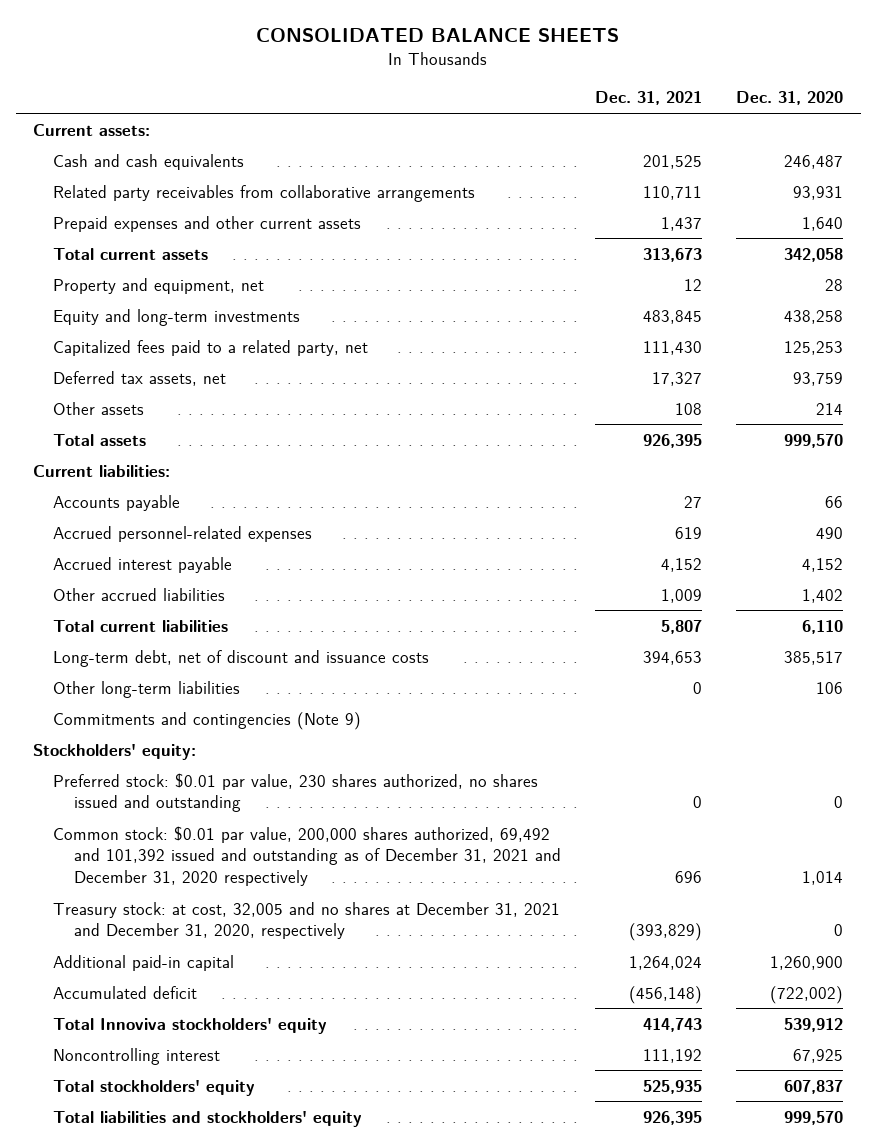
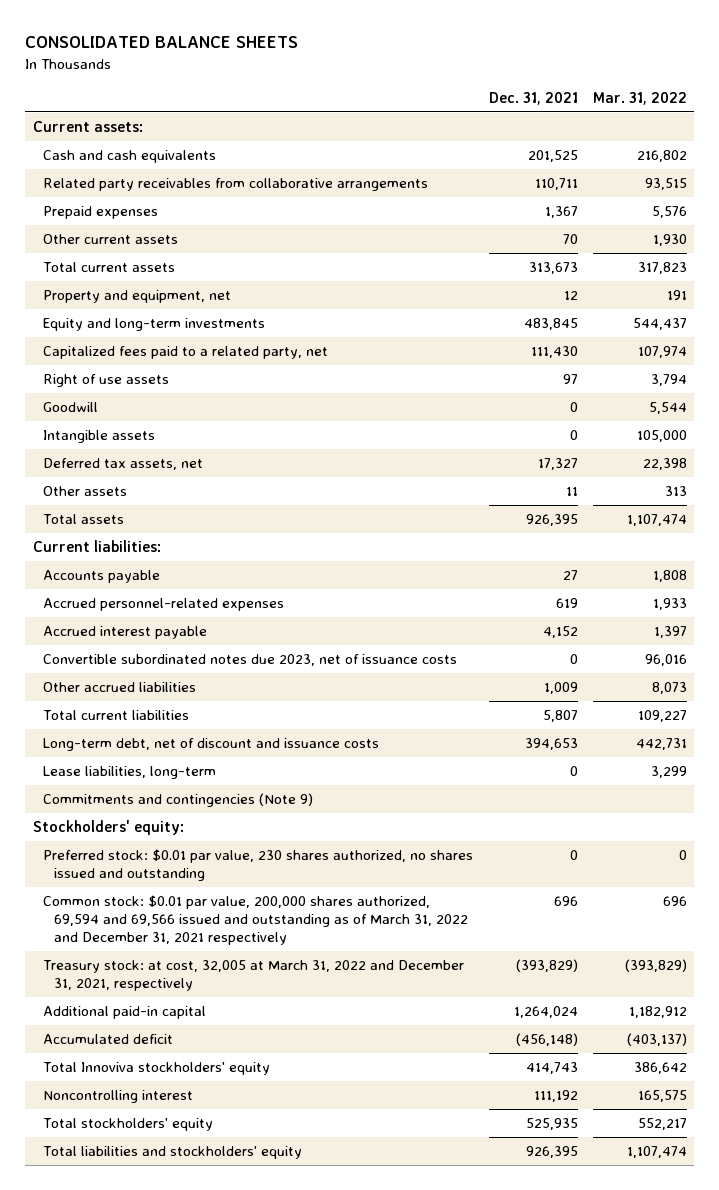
[736,91,844,106] Dec. 31, 2020 -> none
none -> [592,91,687,105] Mar. 31, 2022
[53,215,362,232] Prepaid expenses and other current assets -> [43,206,159,220] Prepaid expenses
[661,216,703,231] 1,437 -> [544,206,578,219] 1,367
none -> [43,234,179,245] Other current assets
none -> [43,374,170,388] Right of use assets
none -> [43,402,99,413] Goodwill
none -> [43,430,156,444] Intangible assets
[675,402,703,415] 108 -> [565,487,578,497] 11
none -> [43,654,458,667] Convertible subordinated notes due 2023, net of issuance costs
[53,680,241,698] Other long-term liabilities -> [43,766,217,780] Lease liabilities, long-term
[53,825,562,886] Common stock: $0.01 par value, 200,000 shares authorized, 69,492 and 101,392 issued and outstanding as of December 31, 2021 and December 31, 2020 respectively -> [43,895,469,945] Common stock: $0.01 par value, 200,000 shares authorized, 69,594 and 69,566 issued and outstanding as of March 31, 2022 and December 31, 2021 respectively
[53,901,561,940] Treasury stock: at cost, 32,005 and no shares at December 31, 2021 and December 31, 2020, respectively -> [43,960,465,991] Treasury stock: at cost, 32,005 at March 31, 2022 and December 31, 2021, respectively

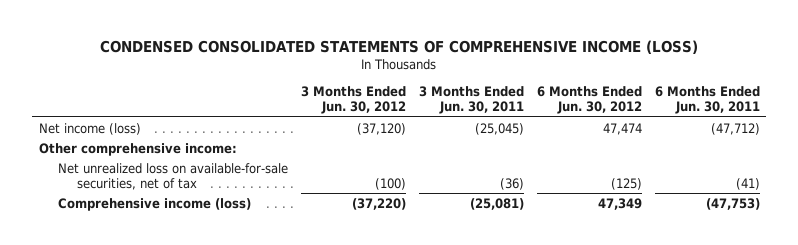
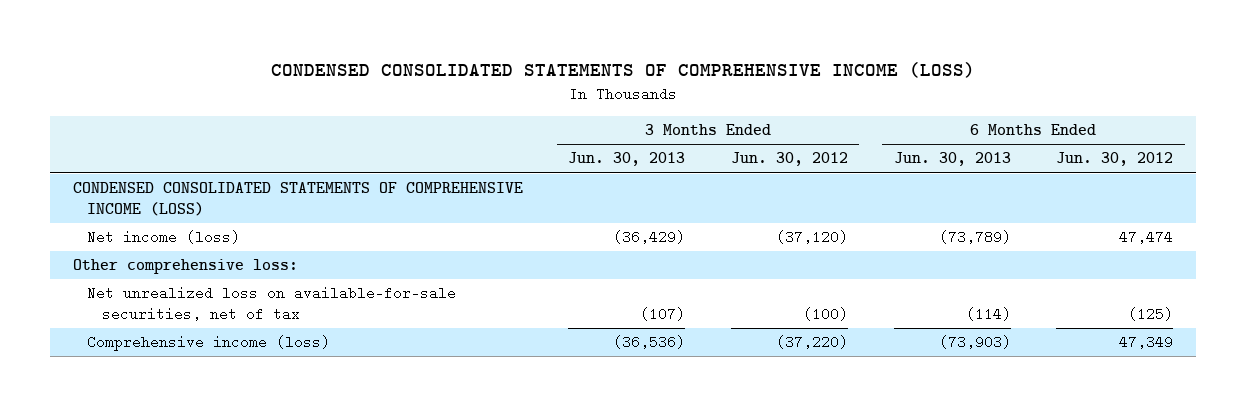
[418,85,524,115] 3 Months Ended Jun. 30, 2011 -> none
[654,85,760,115] 6 Months Ended Jun. 30, 2011 -> none
none -> [568,152,686,167] Jun. 30, 2013
none -> [893,152,1011,167] Jun. 30, 2013
none -> [72,182,523,216] CONDENSED CONSOLIDATED STATEMENTS OF COMPREHENSIVE INCOME (LOSS)
[38,142,237,156] Other comprehensive income: -> [72,259,298,275] Other comprehensive loss:

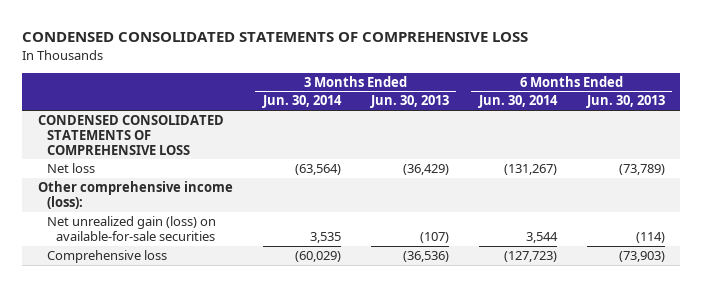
[270,61,975,78] CONDENSED CONSOLIDATED STATEMENTS OF COMPREHENSIVE INCOME (LOSS) -> [22,32,529,43] CONDENSED CONSOLIDATED STATEMENTS OF COMPREHENSIVE LOSS
[730,152,848,167] Jun. 30, 2012 -> none
[1056,152,1174,167] Jun. 30, 2012 -> none
none -> [261,95,342,109] Jun. 30, 2014
none -> [477,95,558,109] Jun. 30, 2014
[72,182,523,216] CONDENSED CONSOLIDATED STATEMENTS OF COMPREHENSIVE INCOME (LOSS) -> [37,114,224,155] CONDENSED CONSOLIDATED STATEMENTS OF COMPREHENSIVE LOSS
[87,230,241,245] Net income (loss) -> [46,162,95,173] Net loss
[72,259,298,275] Other comprehensive loss: -> [37,180,233,209] Other comprehensive income (loss):
[87,286,457,321] Net unrealized loss on available-for-sale securities, net of tax -> [46,215,216,241] Net unrealized gain (loss) on available-for-sale securities
[87,335,331,352] Comprehensive income (loss) -> [46,249,167,263] Comprehensive loss

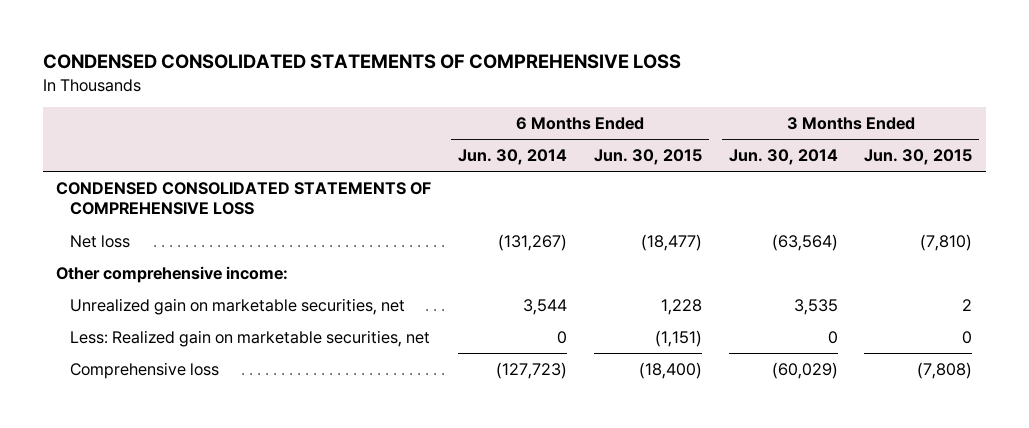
[369,95,449,109] Jun. 30, 2013 -> none
[585,95,665,109] Jun. 30, 2013 -> none
none -> [593,149,702,166] Jun. 30, 2015
none -> [864,149,973,166] Jun. 30, 2015
[37,180,233,209] Other comprehensive income (loss): -> [56,265,289,283] Other comprehensive income:
[46,215,216,241] Net unrealized gain (loss) on available-for-sale securities -> [69,297,405,315] Unrealized gain on marketable securities, net
none -> [69,329,430,347] Less: Realized gain on marketable securities, net

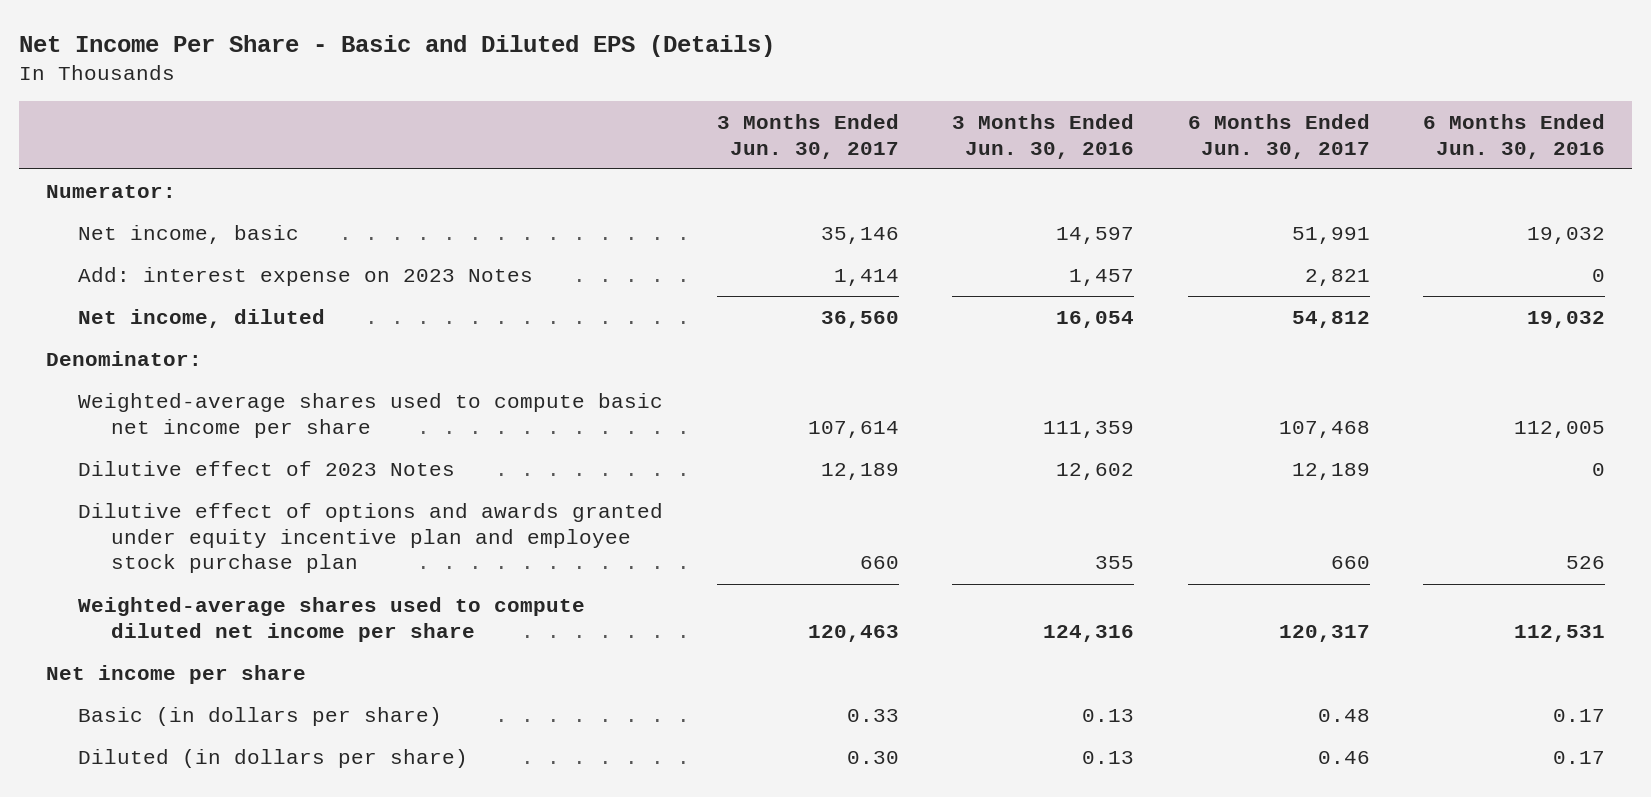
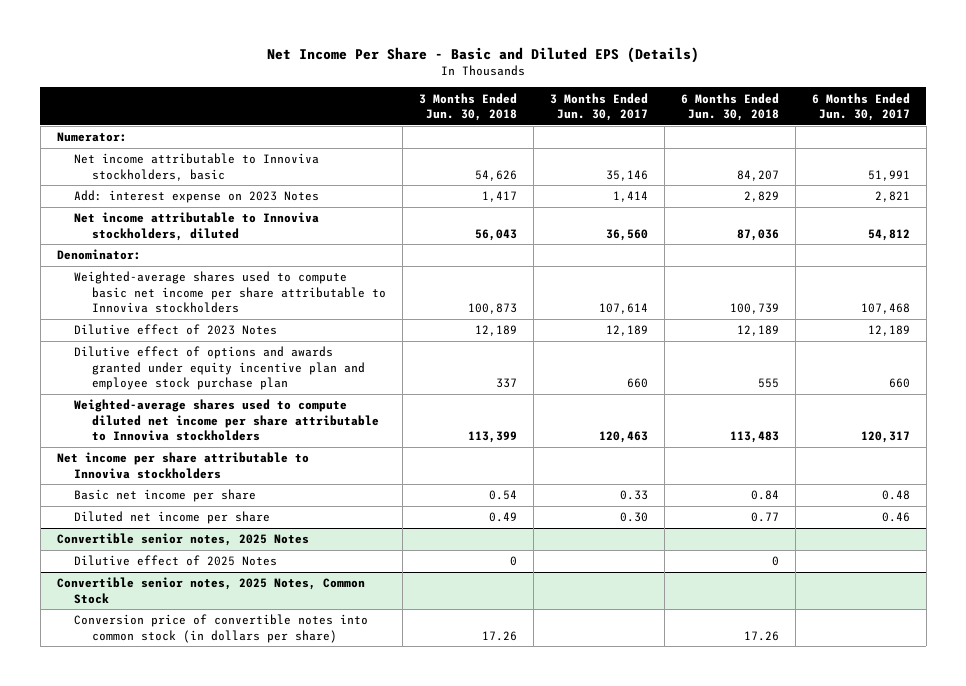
[952,114,1135,159] 3 Months Ended Jun. 30, 2016 -> none
[1423,114,1606,159] 6 Months Ended Jun. 30, 2016 -> none
none -> [418,92,517,122] 3 Months Ended Jun. 30, 2018
none -> [680,92,779,122] 6 Months Ended Jun. 30, 2018
[78,225,300,245] Net income, basic -> [74,153,320,181] Net income attributable to Innoviva stockholders, basic
[78,309,326,329] Net income, diluted -> [74,212,320,241] Net income attributable to Innoviva stockholders, diluted
[78,393,664,438] Weighted-average shares used to compute basic net income per share -> [74,271,386,314] Weighted-average shares used to compute basic net income per share attributable to Innoviva stockholders
[78,597,586,642] Weighted-average shares used to compute diluted net income per share -> [74,399,379,442] Weighted-average shares used to compute diluted net income per share attributable to Innoviva stockholders
[45,665,306,685] Net income per share -> [56,452,309,479] Net income per share attributable to Innoviva stockholders
[78,707,443,727] Basic (in dollars per share) -> [74,489,257,503] Basic net income per share
[78,749,469,769] Diluted (in dollars per share) -> [74,511,271,525] Diluted net income per share
none -> [56,533,309,547] Convertible senior notes, 2025 Notes
none -> [74,555,278,567] Dilutive effect of 2025 Notes
none -> [56,577,365,604] Convertible senior notes, 2025 Notes, Common Stock
none -> [74,614,369,643] Conversion price of convertible notes into common stock (in dollars per share)

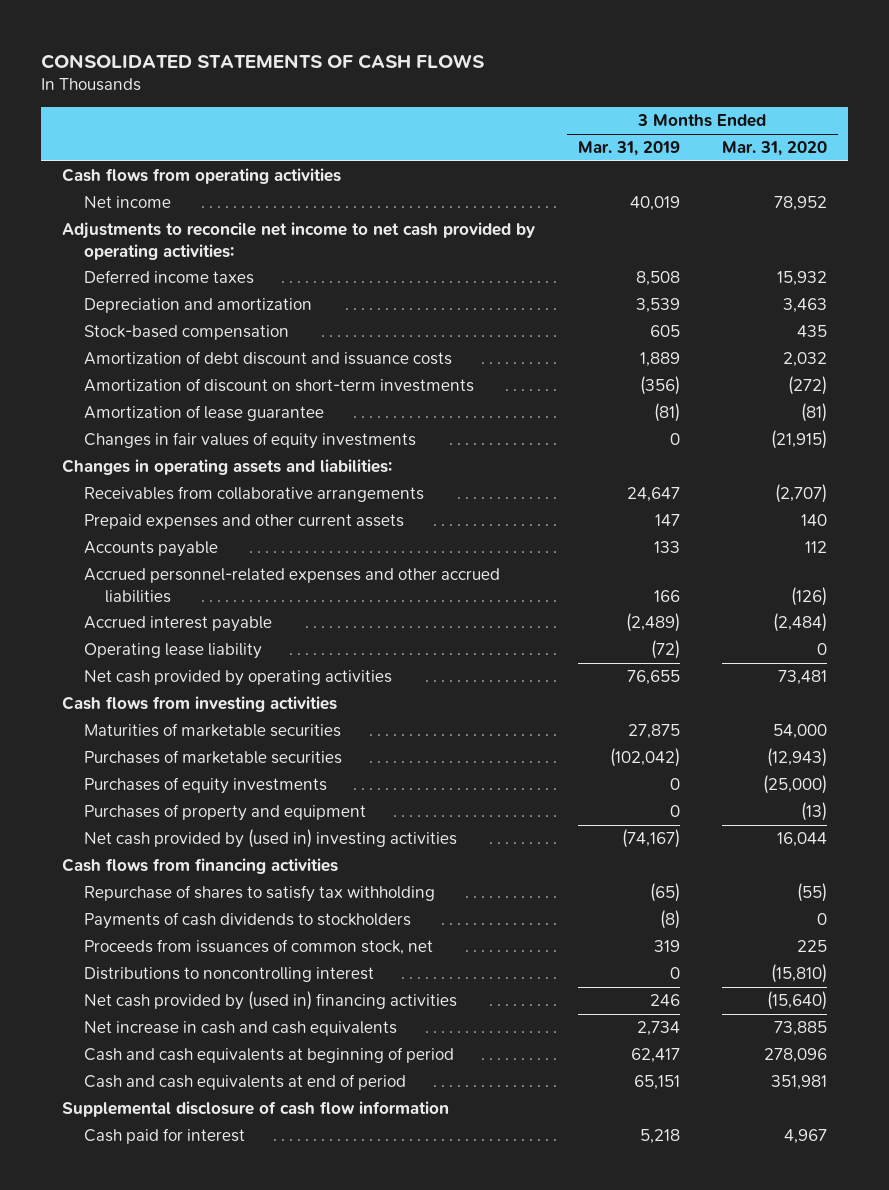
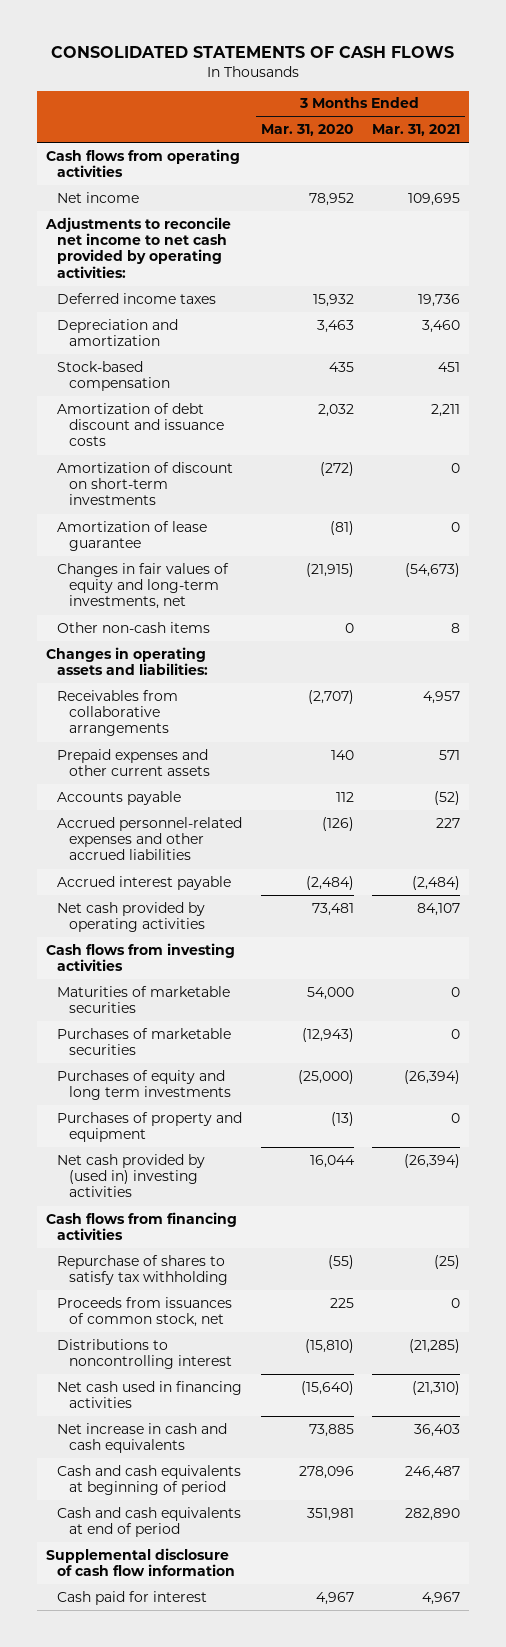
[577,141,680,157] Mar. 31, 2019 -> none
none -> [371,124,460,137] Mar. 31, 2021
[83,432,416,450] Changes in fair values of equity investments -> [57,562,230,610] Changes in fair values of equity and long-term investments, net
none -> [57,621,211,633] Other non-cash items
[83,643,262,660] Operating lease liability -> none
[83,777,327,795] Purchases of equity investments -> [57,1069,231,1101] Purchases of equity and long term investments
[83,912,411,930] Payments of cash dividends to stockholders -> none
[83,991,457,1011] Net cash provided by (used in) financing activities -> [57,1380,243,1409] Net cash used in financing activities

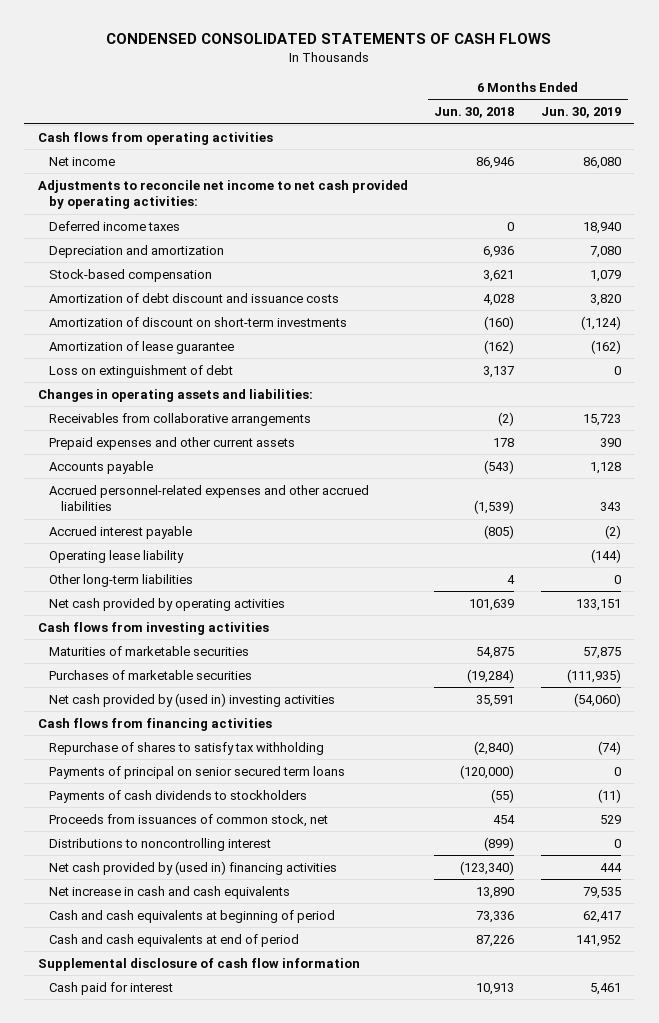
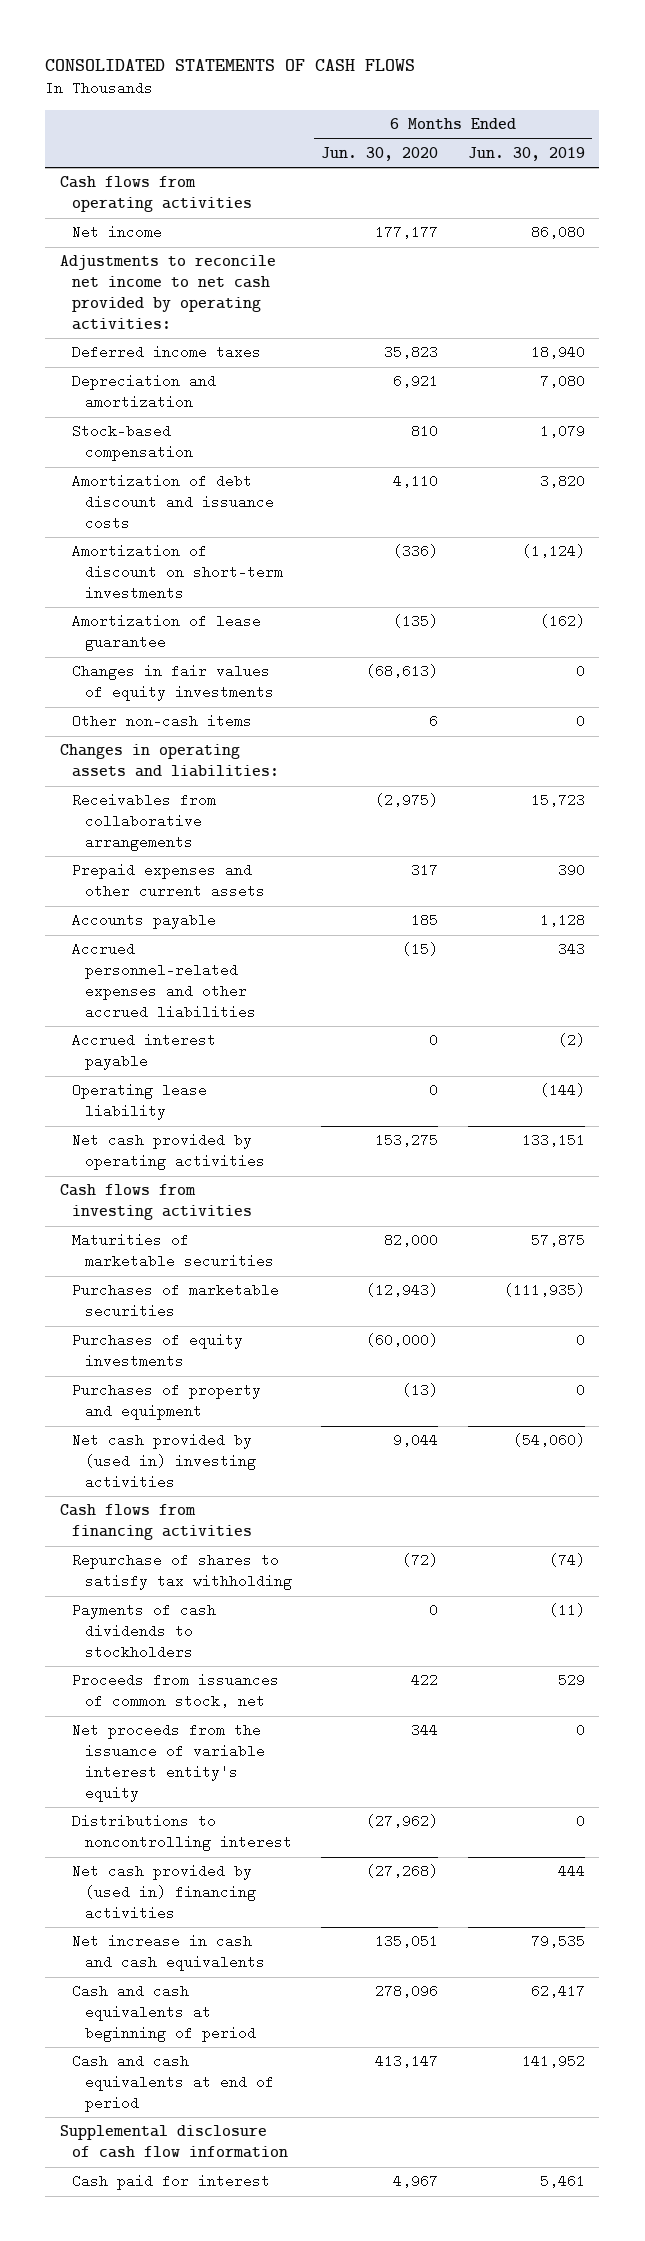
[106,33,552,45] CONDENSED CONSOLIDATED STATEMENTS OF CASH FLOWS -> [45,58,416,71] CONSOLIDATED STATEMENTS OF CASH FLOWS
[434,107,515,119] Jun. 30, 2018 -> none
none -> [321,146,439,161] Jun. 30, 2020
[49,364,234,378] Loss on extinguishment of debt -> none
none -> [72,664,274,702] Changes in fair values of equity investments
none -> [72,714,253,729] Other non-cash items
[49,573,194,587] Other long-term liabilities -> none
none -> [72,1333,244,1369] Purchases of equity investments
none -> [72,1383,262,1421] Purchases of property and equipment
[49,765,346,779] Payments of principal on senior secured term loans -> none
none -> [72,1723,265,1802] Net proceeds from the issuance of variable interest entity's equity

